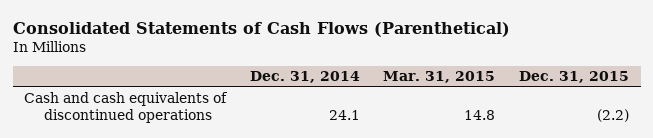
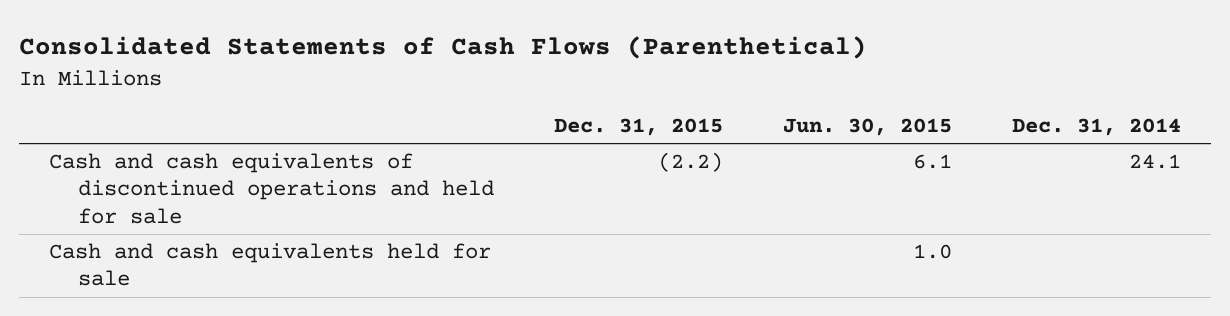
[383,71,496,84] Mar. 31, 2015 -> none
none -> [782,118,952,137] Jun. 30, 2015
[24,92,229,124] Cash and cash equivalents of discontinued operations -> [49,153,495,224] Cash and cash equivalents of discontinued operations and held for sale
none -> [49,243,492,287] Cash and cash equivalents held for sale

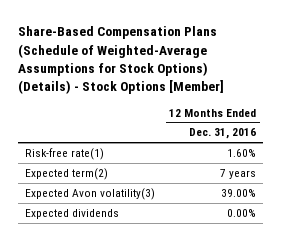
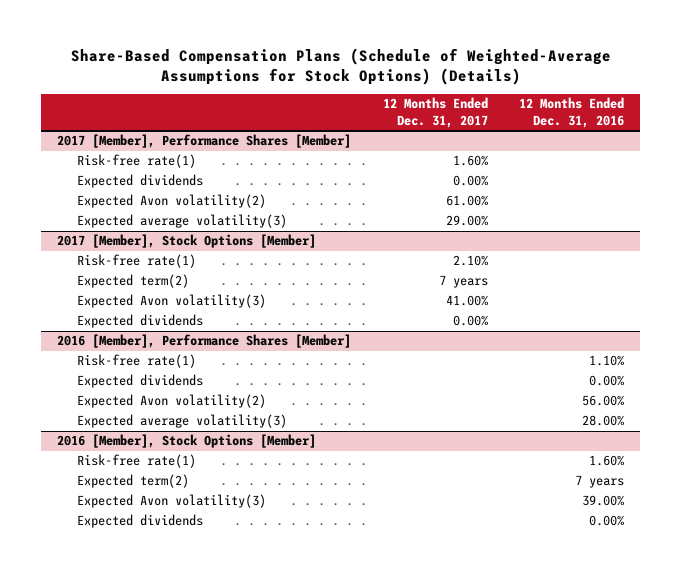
[18,26,225,94] Share-Based Compensation Plans (Schedule of Weighted-Average Assumptions for Stock Options) (Details) - Stock Options [Member] -> [70,47,611,86] Share-Based Compensation Plans (Schedule of Weighted-Average Assumptions for Stock Options) (Details)
none -> [382,97,488,128] 12 Months Ended Dec. 31, 2017
none -> [56,134,351,149] 2017 [Member], Performance Shares [Member]
none -> [76,154,196,169] Risk-free rate(1)
none -> [76,174,203,189] Expected dividends
none -> [76,194,266,209] Expected Avon volatility(2)
none -> [76,214,287,229] Expected average volatility(3)
none -> [56,234,316,249] 2017 [Member], Stock Options [Member]
none -> [76,254,196,269] Risk-free rate(1)
none -> [76,274,189,289] Expected term(2)
none -> [76,294,266,309] Expected Avon volatility(3)
none -> [76,314,203,329] Expected dividends
none -> [56,334,351,349] 2016 [Member], Performance Shares [Member]
none -> [76,354,196,369] Risk-free rate(1)
none -> [76,374,203,389] Expected dividends
none -> [76,394,266,409] Expected Avon volatility(2)
none -> [76,414,287,429] Expected average volatility(3)
none -> [56,434,316,449] 2016 [Member], Stock Options [Member]

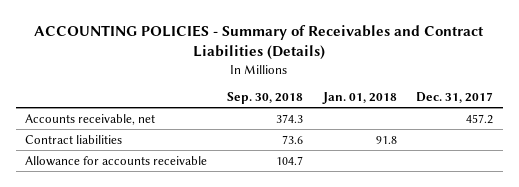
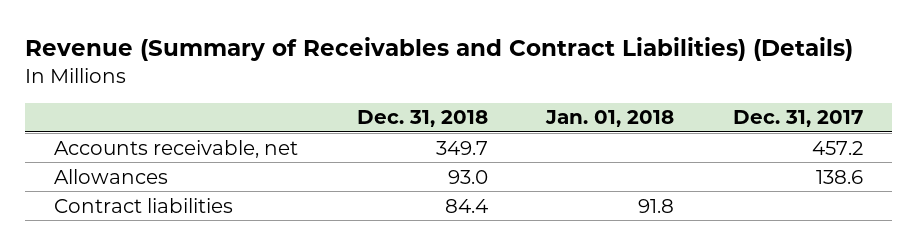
[34,24,485,61] ACCOUNTING POLICIES - Summary of Receivables and Contract Liabilities (Details) -> [24,36,853,61] Revenue (Summary of Receivables and Contract Liabilities) (Details)
[227,92,304,105] Sep. 30, 2018 -> none
none -> [356,110,488,128] Dec. 31, 2018
none -> [54,168,169,184] Allowances
[25,155,208,166] Allowance for accounts receivable -> none

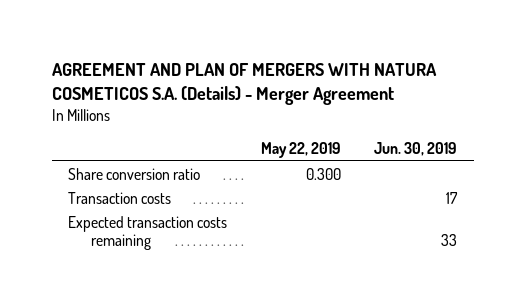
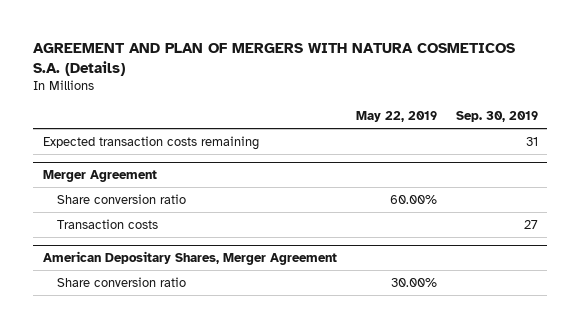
[51,62,437,105] AGREEMENT AND PLAN OF MERGERS WITH NATURA COSMETICOS S.A. (Details) - Merger Agreement -> [33,43,516,77] AGREEMENT AND PLAN OF MERGERS WITH NATURA COSMETICOS S.A. (Details)
[374,141,458,156] Jun. 30, 2019 -> none
none -> [455,111,538,123] Sep. 30, 2019
[68,167,201,180] Share conversion ratio -> none
[68,191,172,204] Transaction costs -> none
none -> [42,169,157,182] Merger Agreement
none -> [57,193,187,204] Share conversion ratio
none -> [57,218,159,229] Transaction costs
none -> [42,250,337,265] American Depositary Shares, Merger Agreement
none -> [57,276,187,287] Share conversion ratio

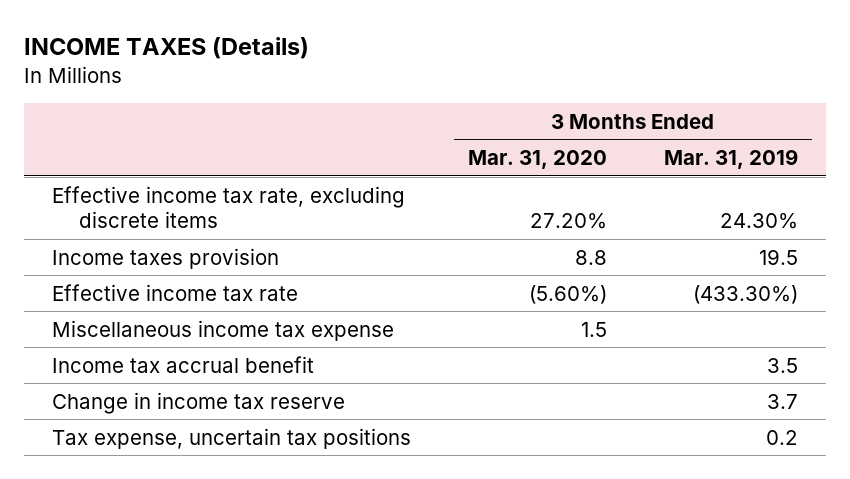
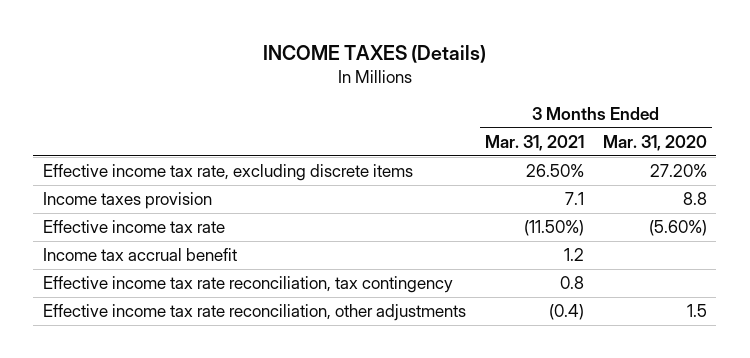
[663,148,798,169] Mar. 31, 2019 -> none
none -> [484,135,584,152] Mar. 31, 2021
[52,319,395,341] Miscellaneous income tax expense -> none
[52,391,346,414] Change in income tax reserve -> none
[52,427,412,449] Tax expense, uncertain tax positions -> [42,276,453,294] Effective income tax rate reconciliation, tax contingency
none -> [42,304,466,322] Effective income tax rate reconciliation, other adjustments

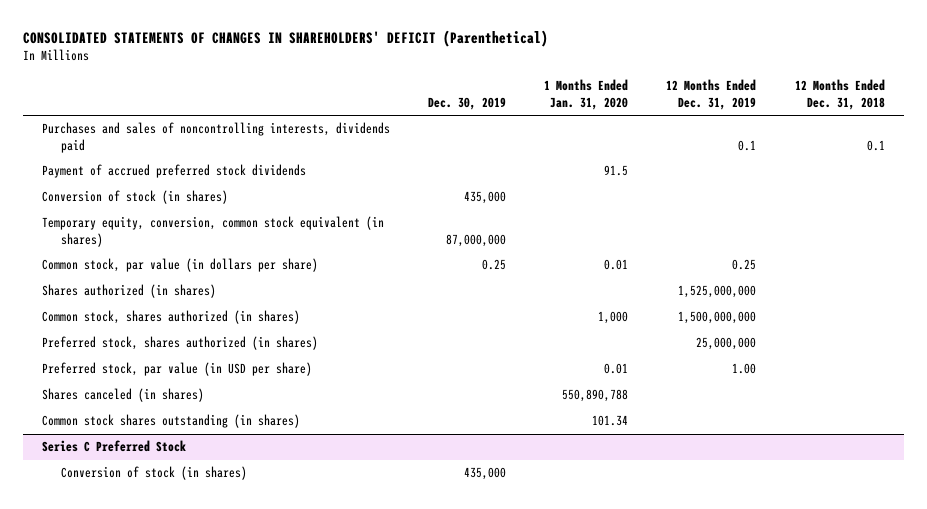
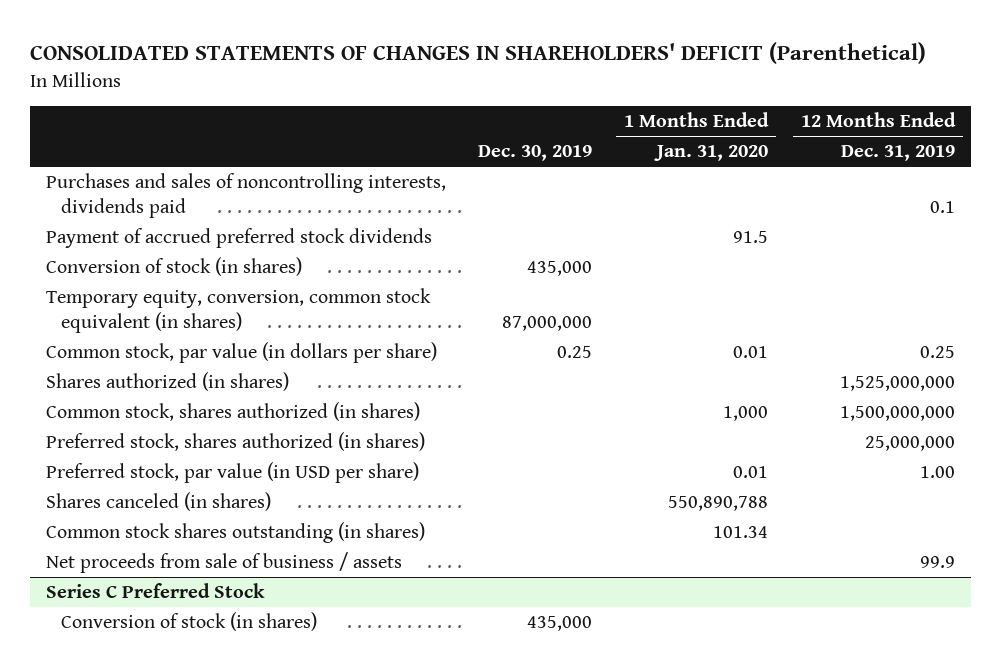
[794,79,885,110] 12 Months Ended Dec. 31, 2018 -> none
none -> [45,552,402,574] Net proceeds from sale of business / assets

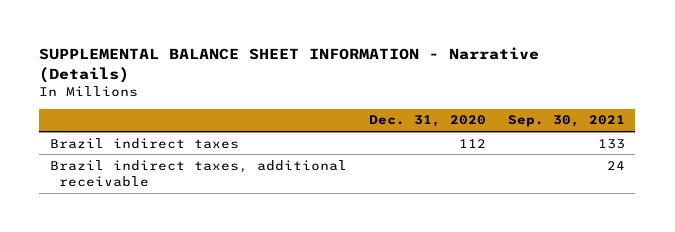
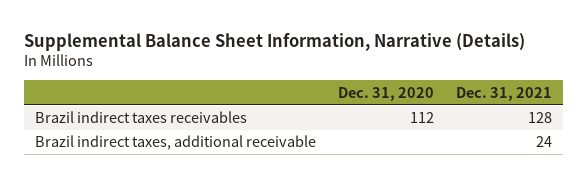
[39,47,540,83] SUPPLEMENTAL BALANCE SHEET INFORMATION - Narrative (Details) -> [24,32,526,51] Supplemental Balance Sheet Information, Narrative (Details)
[507,115,625,128] Sep. 30, 2021 -> none
none -> [455,86,552,101] Dec. 31, 2021
[50,137,240,149] Brazil indirect taxes -> [35,111,248,124] Brazil indirect taxes receivables

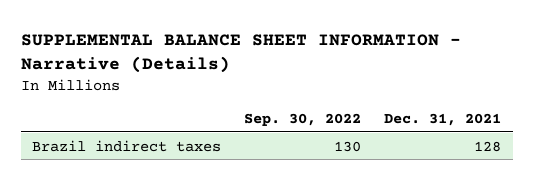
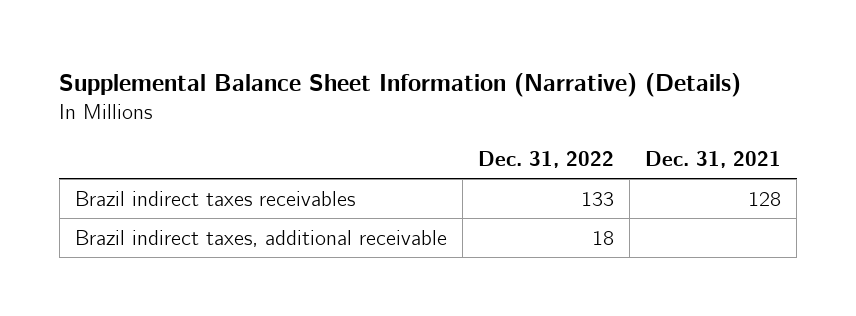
[20,34,461,74] SUPPLEMENTAL BALANCE SHEET INFORMATION - Narrative (Details) -> [59,73,742,98] Supplemental Balance Sheet Information (Narrative) (Details)
[244,113,362,127] Sep. 30, 2022 -> none
none -> [478,150,615,168] Dec. 31, 2022
[32,139,222,152] Brazil indirect taxes -> [74,190,355,206] Brazil indirect taxes receivables
none -> [74,229,447,247] Brazil indirect taxes, additional receivable

